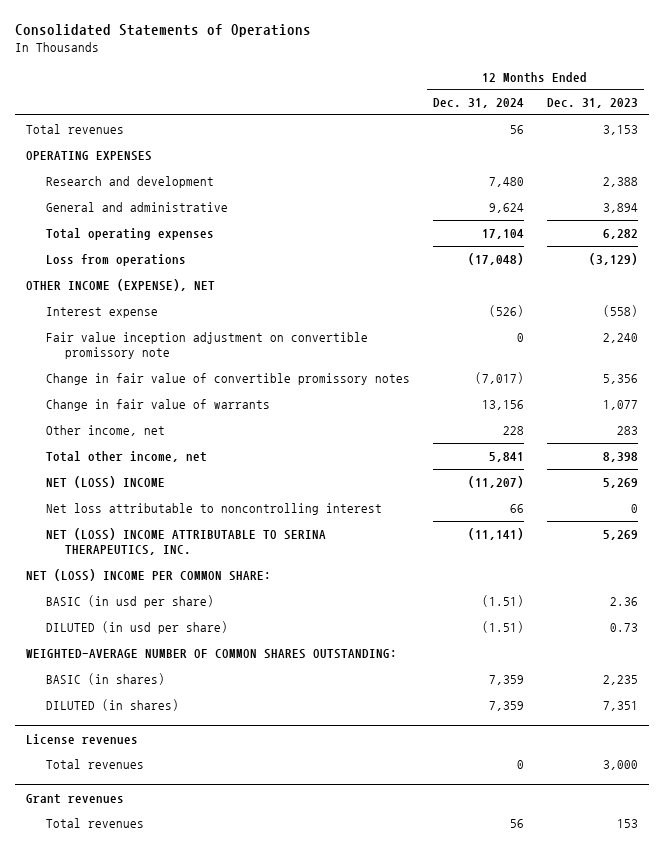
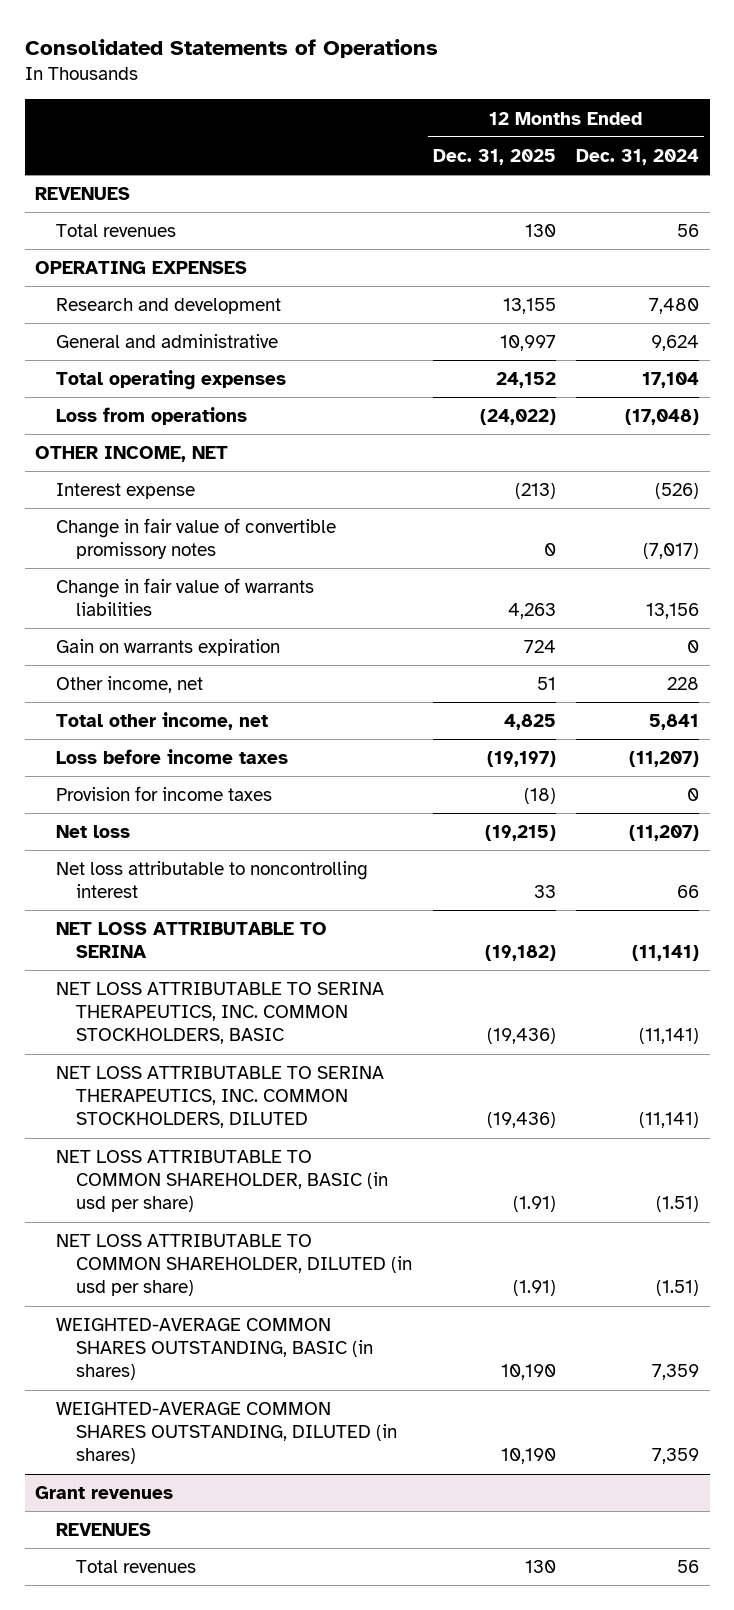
[546,98,638,109] Dec. 31, 2023 -> none
none -> [432,148,556,165] Dec. 31, 2025
none -> [35,187,131,201] REVENUES
[26,278,216,291] OTHER INCOME (EXPENSE), NET -> [35,446,229,463] OTHER INCOME, NET
[45,331,368,360] Fair value inception adjustment on convertible promissory note -> none
[45,398,270,411] Change in fair value of warrants -> [55,578,314,617] Change in fair value of warrants liabilities
none -> [55,639,280,657] Gain on warrants expiration
none -> [55,749,288,765] Loss before income taxes
none -> [55,786,272,802] Provision for income taxes
[45,475,165,488] NET (LOSS) INCOME -> [55,825,130,839] Net loss
[26,568,272,581] NET (LOSS) INCOME PER COMMON SHARE: -> none
[26,648,398,659] WEIGHTED-AVERAGE NUMBER OF COMMON SHARES OUTSTANDING: -> none
[26,733,139,744] License revenues -> none
[45,758,144,769] Total revenues -> none
[45,527,326,556] NET (LOSS) INCOME ATTRIBUTABLE TO SERINA THERAPEUTICS, INC. -> [55,922,327,959] NET LOSS ATTRIBUTABLE TO SERINA
none -> [55,982,384,1045] NET LOSS ATTRIBUTABLE TO SERINA THERAPEUTICS, INC. COMMON STOCKHOLDERS, BASIC
none -> [55,1066,384,1129] NET LOSS ATTRIBUTABLE TO SERINA THERAPEUTICS, INC. COMMON STOCKHOLDERS, DILUTED
[45,594,214,608] BASIC (in usd per share) -> [55,1150,389,1213] NET LOSS ATTRIBUTABLE TO COMMON SHAREHOLDER, BASIC (in usd per share)
[45,620,228,634] DILUTED (in usd per share) -> [55,1234,413,1297] NET LOSS ATTRIBUTABLE TO COMMON SHAREHOLDER, DILUTED (in usd per share)
[45,672,165,685] BASIC (in shares) -> [55,1318,374,1381] WEIGHTED-AVERAGE COMMON SHARES OUTSTANDING, BASIC (in shares)
[45,698,179,711] DILUTED (in shares) -> [55,1402,398,1465] WEIGHTED-AVERAGE COMMON SHARES OUTSTANDING, DILUTED (in shares)
none -> [55,1523,151,1537] REVENUES

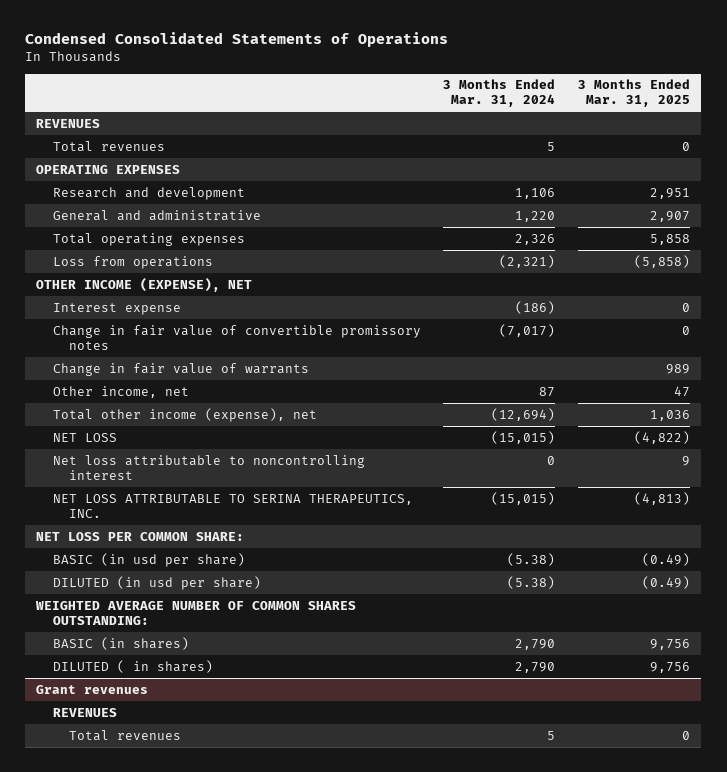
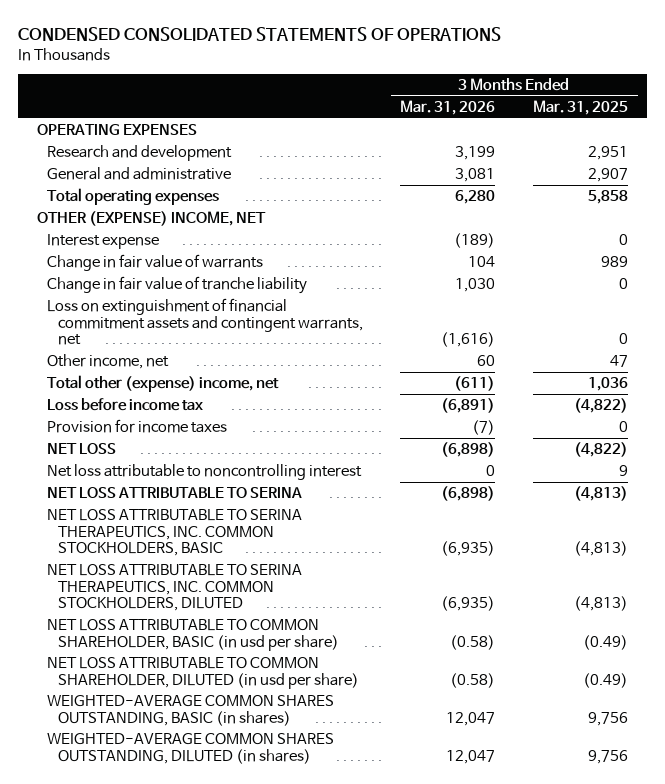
[25,32,449,48] Condensed Consolidated Statements of Operations -> [18,27,502,42] CONDENSED CONSOLIDATED STATEMENTS OF OPERATIONS
[443,79,556,108] 3 Months Ended Mar. 31, 2024 -> none
none -> [400,99,496,115] Mar. 31, 2026
[36,118,101,128] REVENUES -> none
[52,140,165,152] Total revenues -> none
[52,255,213,269] Loss from operations -> none
[36,277,253,292] OTHER INCOME (EXPENSE), NET -> [37,211,267,227] OTHER (EXPENSE) INCOME, NET
[52,324,421,350] Change in fair value of convertible promissory notes -> none
none -> [47,276,308,295] Change in fair value of tranche liability
none -> [47,298,363,346] Loss on extinguishment of financial commitment assets and contingent warrants, net
[52,407,317,422] Total other income (expense), net -> [47,375,280,393] Total other (expense) income, net
none -> [47,398,204,412] Loss before income tax
none -> [47,419,228,434] Provision for income taxes
[36,531,245,541] NET LOSS PER COMMON SHARE: -> none
[35,600,357,625] WEIGHTED AVERAGE NUMBER OF COMMON SHARES OUTSTANDING: -> none
[36,684,149,694] Grant revenues -> none
[52,707,117,717] REVENUES -> none
[68,729,181,741] Total revenues -> none
[52,493,413,518] NET LOSS ATTRIBUTABLE TO SERINA THERAPEUTICS, INC. -> [47,487,303,499] NET LOSS ATTRIBUTABLE TO SERINA
none -> [47,509,303,557] NET LOSS ATTRIBUTABLE TO SERINA THERAPEUTICS, INC. COMMON STOCKHOLDERS, BASIC
none -> [47,564,303,612] NET LOSS ATTRIBUTABLE TO SERINA THERAPEUTICS, INC. COMMON STOCKHOLDERS, DILUTED
[52,552,245,567] BASIC (in usd per share) -> [47,619,339,651] NET LOSS ATTRIBUTABLE TO COMMON SHAREHOLDER, BASIC (in usd per share)
[52,575,261,590] DILUTED (in usd per share) -> [47,657,359,689] NET LOSS ATTRIBUTABLE TO COMMON SHAREHOLDER, DILUTED (in usd per share)
[52,636,189,650] BASIC (in shares) -> [47,695,335,726] WEIGHTED-AVERAGE COMMON SHARES OUTSTANDING, BASIC (in shares)
[52,659,213,673] DILUTED ( in shares) -> [47,733,335,764] WEIGHTED-AVERAGE COMMON SHARES OUTSTANDING, DILUTED (in shares)

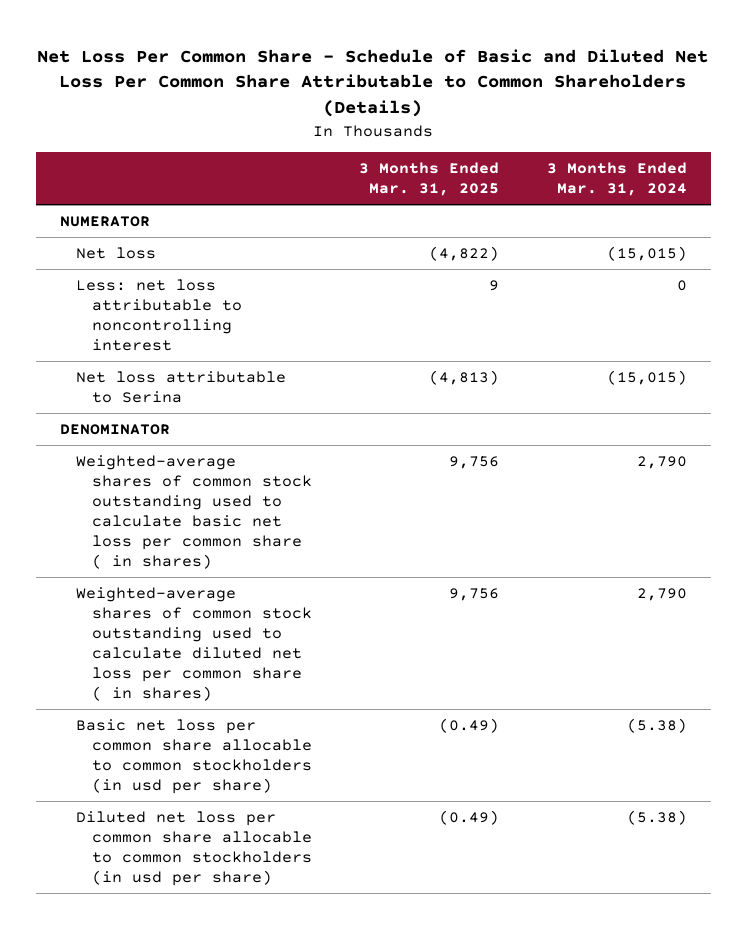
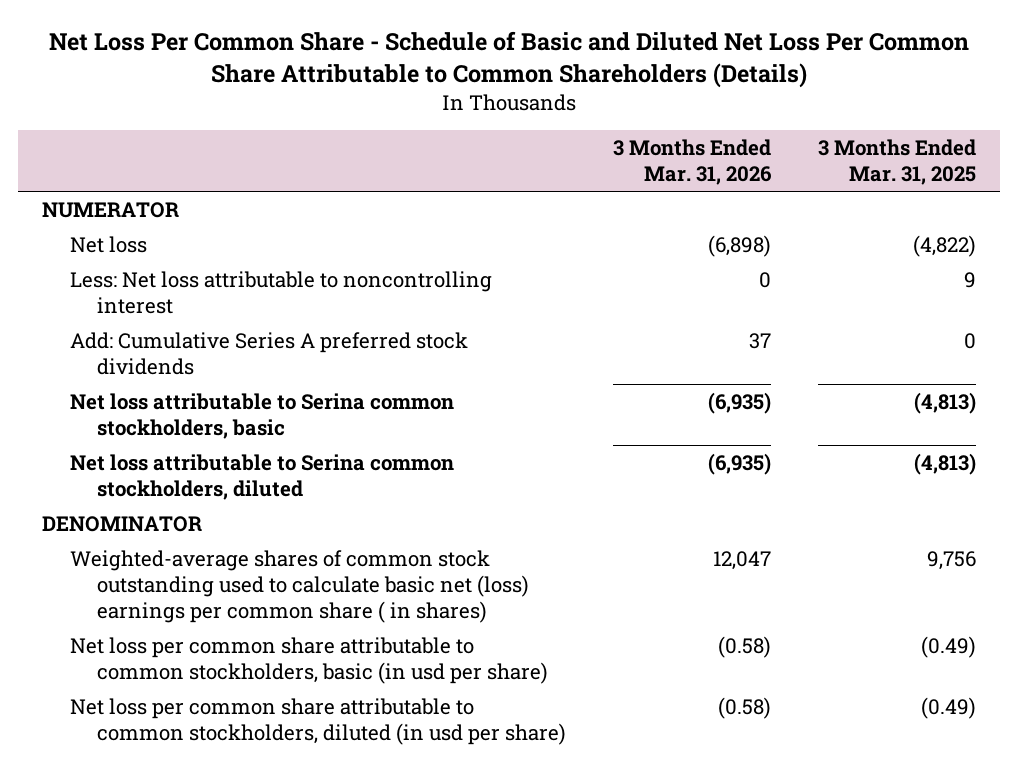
[547,162,688,197] 3 Months Ended Mar. 31, 2024 -> none
none -> [613,139,773,186] 3 Months Ended Mar. 31, 2026
[75,278,242,351] Less: net loss attributable to noncontrolling interest -> [69,270,492,314] Less: Net loss attributable to noncontrolling interest
none -> [69,331,468,375] Add: Cumulative Series A preferred stock dividends
[75,370,286,403] Net loss attributable to Serina -> [69,392,454,439] Net loss attributable to Serina common stockholders, basic
none -> [69,453,454,500] Net loss attributable to Serina common stockholders, diluted
[75,586,312,701] Weighted-average shares of common stock outstanding used to calculate diluted net loss per common share ( in shares) -> none
[75,454,312,569] Weighted-average shares of common stock outstanding used to calculate basic net loss per common share ( in shares) -> [69,549,530,623] Weighted-average shares of common stock outstanding used to calculate basic net (loss) earnings per common share ( in shares)
[75,718,312,794] Basic net loss per common share allocable to common stockholders (in usd per share) -> [69,636,549,684] Net loss per common share attributable to common stockholders, basic (in usd per share)
[75,810,312,886] Diluted net loss per common share allocable to common stockholders (in usd per share) -> [69,697,567,745] Net loss per common share attributable to common stockholders, diluted (in usd per share)

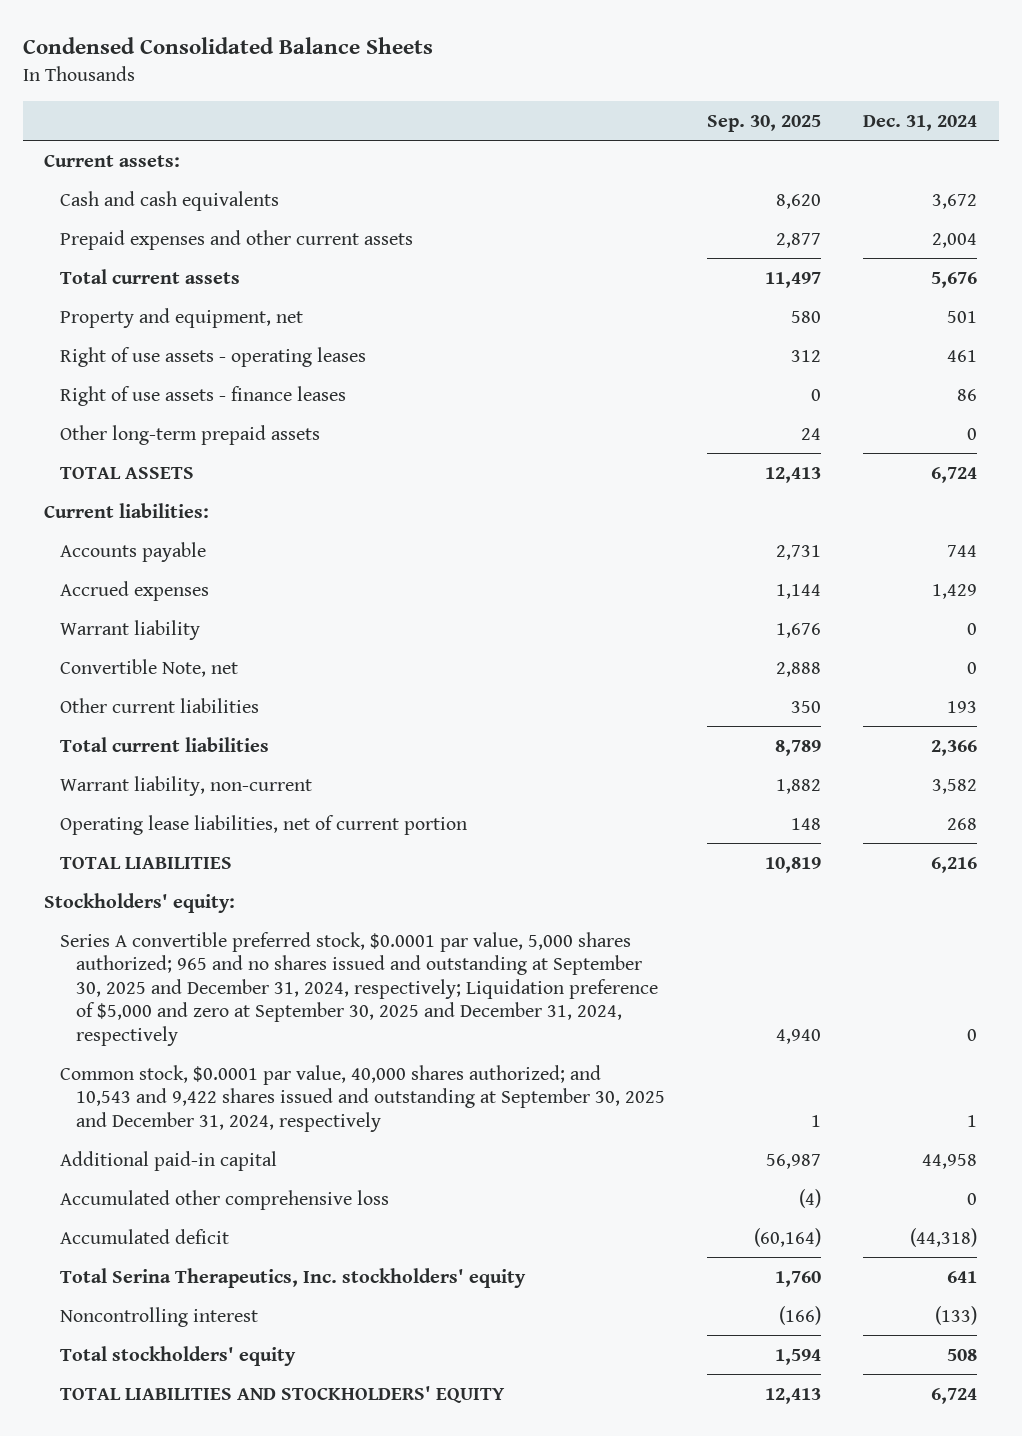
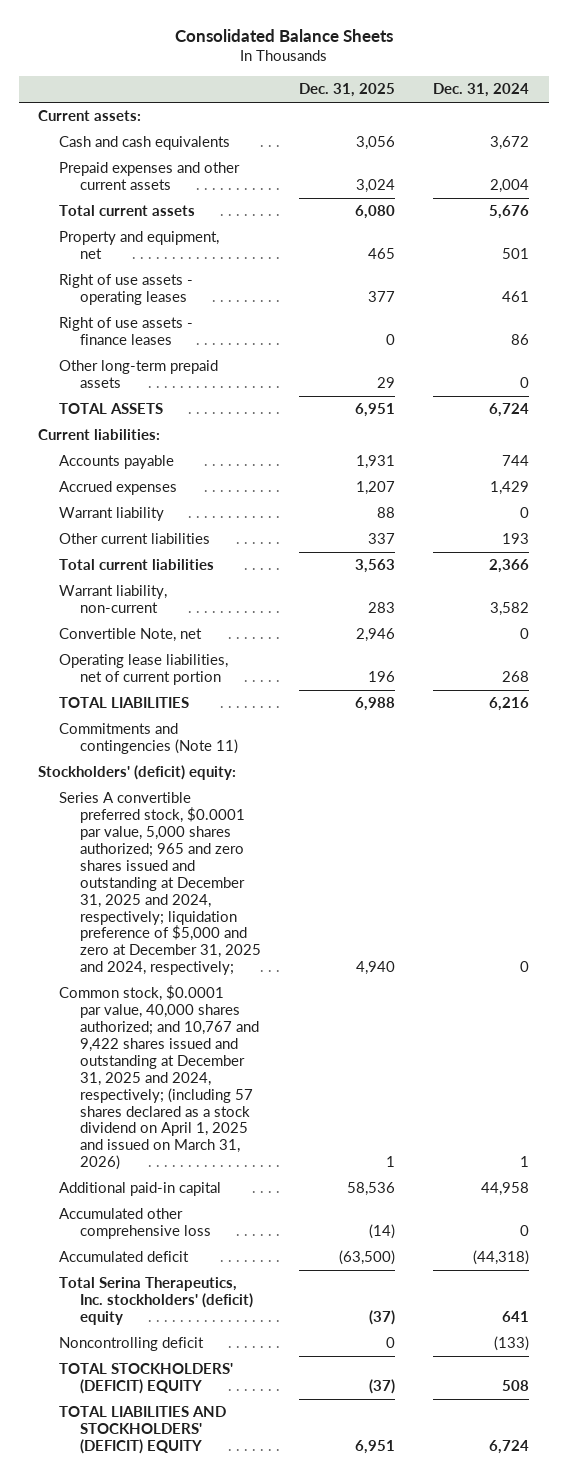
[23,37,434,55] Condensed Consolidated Balance Sheets -> [174,28,393,42] Consolidated Balance Sheets
[707,114,822,132] Sep. 30, 2025 -> none
none -> [299,83,396,98] Dec. 31, 2025
[60,658,239,677] Convertible Note, net -> [59,628,203,643] Convertible Note, net
none -> [59,723,238,755] Commitments and contingencies (Note 11)
[44,892,236,913] Stockholders' equity: -> [38,765,237,781] Stockholders' (deficit) equity:
[60,931,659,1046] Series A convertible preferred stock, $0.0001 par value, 5,000 shares authorized; 965 and no shares issued and outstanding at September 30, 2025 and December 31, 2024, respectively; Liquidation preference of $5,000 and zero at September 30, 2025 and December 31, 2024, respectively -> [59,792,261,976] Series A convertible preferred stock, $0.0001 par value, 5,000 shares authorized; 965 and zero shares issued and outstanding at December 31, 2025 and 2024, respectively; liquidation preference of $5,000 and zero at December 31, 2025 and 2024, respectively;
[60,1064,666,1132] Common stock, $0.0001 par value, 40,000 shares authorized; and 10,543 and 9,422 shares issued and outstanding at September 30, 2025 and December 31, 2024, respectively -> [59,985,259,1171] Common stock, $0.0001 par value, 40,000 shares authorized; and 10,767 and 9,422 shares issued and outstanding at December 31, 2025 and 2024, respectively; (including 57 shares declared as a stock dividend on April 1, 2025 and issued on March 31, 2026)
[60,1267,527,1288] Total Serina Therapeutics, Inc. stockholders' equity -> [59,1277,253,1326] Total Serina Therapeutics, Inc. stockholders' (deficit) equity
[60,1306,259,1327] Noncontrolling interest -> [59,1337,205,1352] Noncontrolling deficit
[60,1345,297,1366] Total stockholders' equity -> [59,1363,234,1395] TOTAL STOCKHOLDERS' (DEFICIT) EQUITY
[60,1385,506,1403] TOTAL LIABILITIES AND STOCKHOLDERS' EQUITY -> [59,1406,227,1455] TOTAL LIABILITIES AND STOCKHOLDERS' (DEFICIT) EQUITY

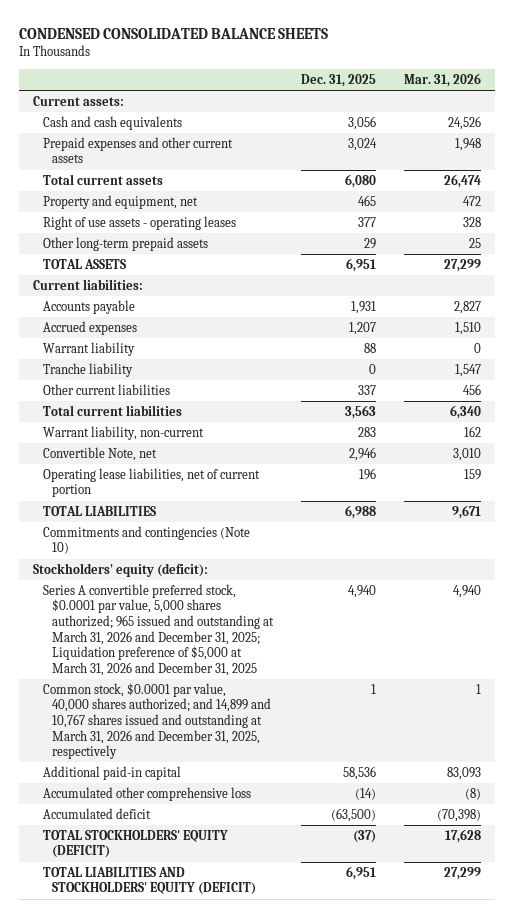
[174,28,393,42] Consolidated Balance Sheets -> [19,28,329,40] CONDENSED CONSOLIDATED BALANCE SHEETS
[433,83,530,98] Dec. 31, 2024 -> none
none -> [404,72,482,87] Mar. 31, 2026
[59,317,194,346] Right of use assets - finance leases -> none
none -> [42,362,133,377] Tranche liability
[59,723,238,755] Commitments and contingencies (Note 11) -> [42,525,250,555] Commitments and contingencies (Note 10)
[38,765,237,781] Stockholders' (deficit) equity: -> [33,562,209,577] Stockholders' equity (deficit):
[59,792,261,976] Series A convertible preferred stock, $0.0001 par value, 5,000 shares authorized; 965 and zero shares issued and outstanding at December 31, 2025 and 2024, respectively; liquidation preference of $5,000 and zero at December 31, 2025 and 2024, respectively; -> [42,583,275,676] Series A convertible preferred stock, $0.0001 par value, 5,000 shares authorized; 965 issued and outstanding at March 31, 2026 and December 31, 2025; Liquidation preference of $5,000 at March 31, 2026 and December 31, 2025
[59,985,259,1171] Common stock, $0.0001 par value, 40,000 shares authorized; and 10,767 and 9,422 shares issued and outstanding at December 31, 2025 and 2024, respectively; (including 57 shares declared as a stock dividend on April 1, 2025 and issued on March 31, 2026) -> [42,682,272,760] Common stock, $0.0001 par value, 40,000 shares authorized; and 14,899 and 10,767 shares issued and outstanding at March 31, 2026 and December 31, 2025, respectively
[59,1277,253,1326] Total Serina Therapeutics, Inc. stockholders' (deficit) equity -> none
[59,1337,205,1352] Noncontrolling deficit -> none
[59,1363,234,1395] TOTAL STOCKHOLDERS' (DEFICIT) EQUITY -> [42,829,228,859] TOTAL STOCKHOLDERS' EQUITY (DEFICIT)
[59,1406,227,1455] TOTAL LIABILITIES AND STOCKHOLDERS' (DEFICIT) EQUITY -> [42,866,257,896] TOTAL LIABILITIES AND STOCKHOLDERS' EQUITY (DEFICIT)

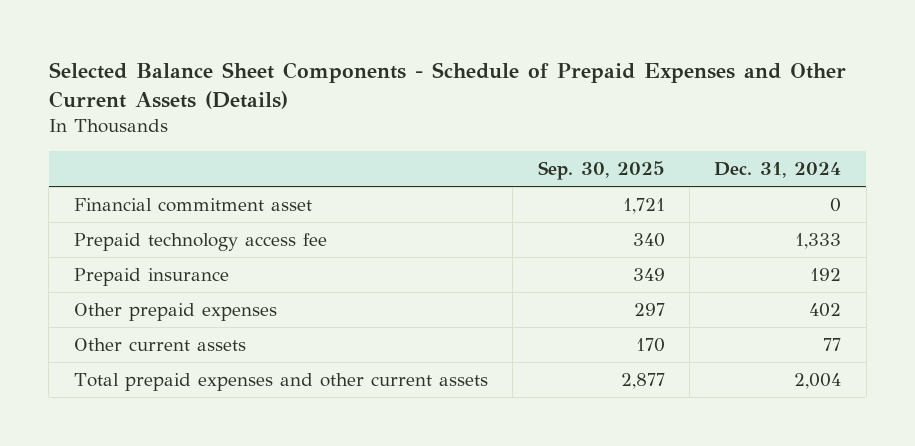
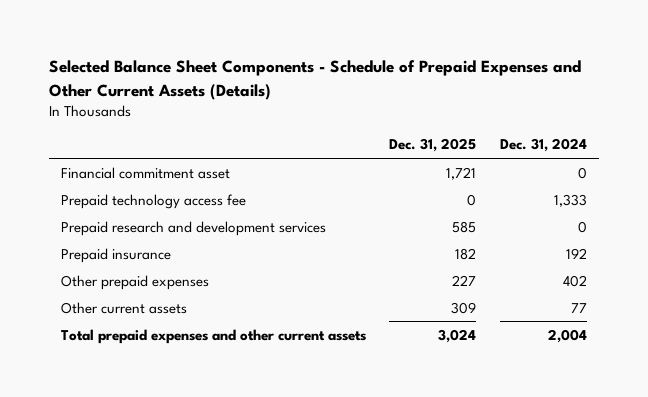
[537,161,665,181] Sep. 30, 2025 -> none
none -> [389,138,477,153] Dec. 31, 2025
none -> [60,220,326,236] Prepaid research and development services

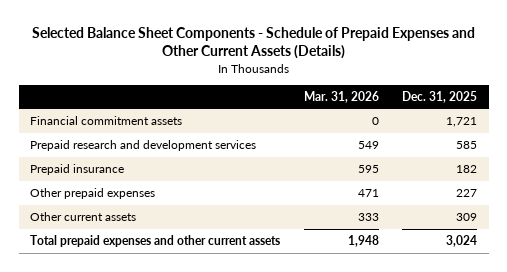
[499,138,587,153] Dec. 31, 2024 -> none
none -> [303,90,379,103] Mar. 31, 2026
[60,193,246,209] Prepaid technology access fee -> none
[60,166,230,179] Financial commitment asset -> [30,116,183,126] Financial commitment assets

